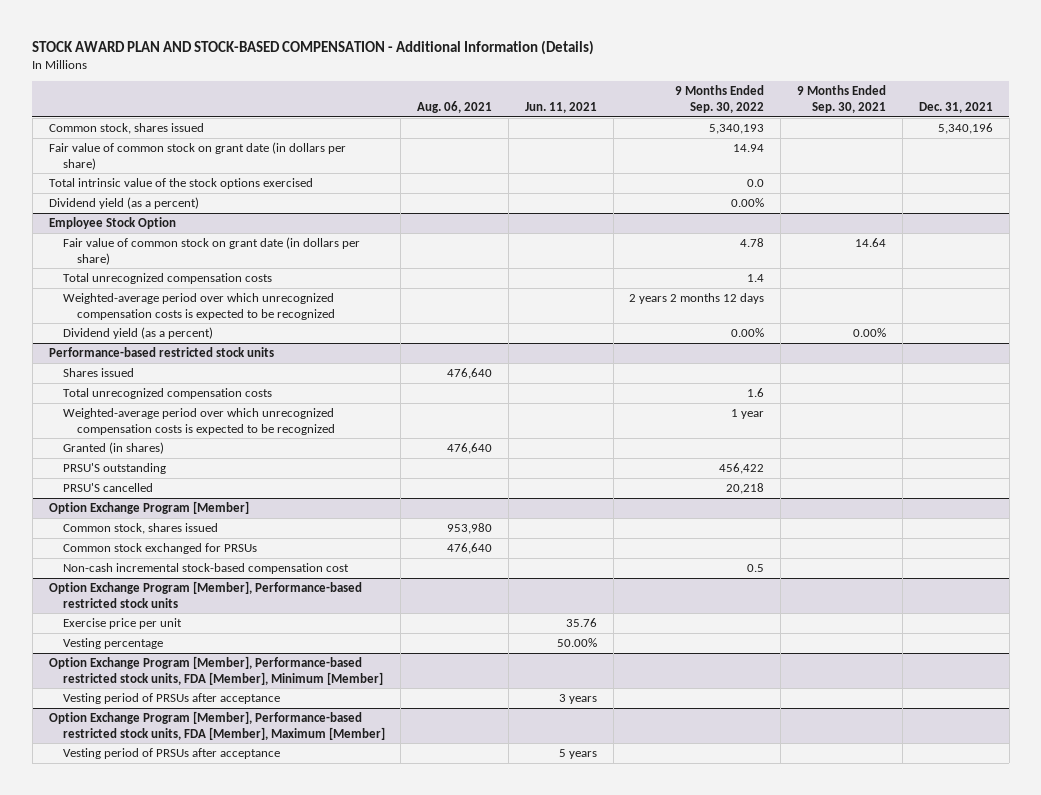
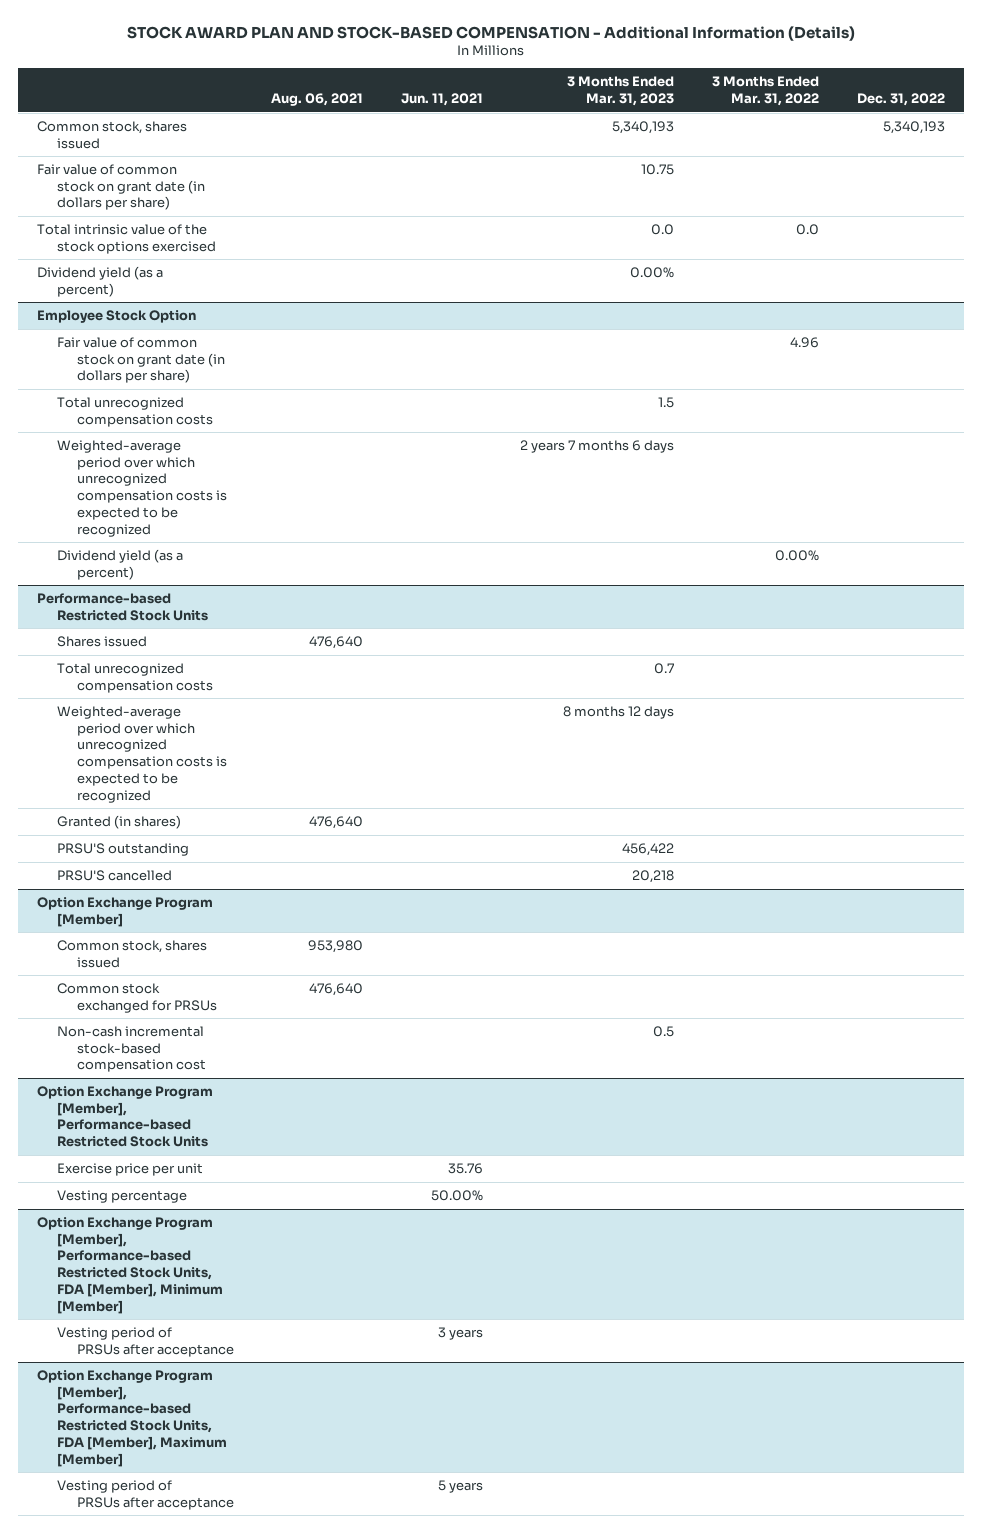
[675,85,765,113] 9 Months Ended Sep. 30, 2022 -> none
[797,85,887,113] 9 Months Ended Sep. 30, 2021 -> none
[918,101,993,113] Dec. 31, 2021 -> none
none -> [567,76,675,106] 3 Months Ended Mar. 31, 2023
none -> [712,76,820,106] 3 Months Ended Mar. 31, 2022
none -> [856,92,945,106] Dec. 31, 2022
[48,346,274,357] Performance-based restricted stock units -> [36,593,208,621] Performance-based Restricted Stock Units
[48,580,362,608] Option Exchange Program [Member], Performance-based restricted stock units -> [36,1086,213,1148] Option Exchange Program [Member], Performance-based Restricted Stock Units
[48,655,383,685] Option Exchange Program [Member], Performance-based restricted stock units, FDA [Member], Minimum [Member] -> [36,1217,223,1314] Option Exchange Program [Member], Performance-based Restricted Stock Units, FDA [Member], Minimum [Member]
[48,710,385,740] Option Exchange Program [Member], Performance-based restricted stock units, FDA [Member], Maximum [Member] -> [36,1370,227,1467] Option Exchange Program [Member], Performance-based Restricted Stock Units, FDA [Member], Maximum [Member]

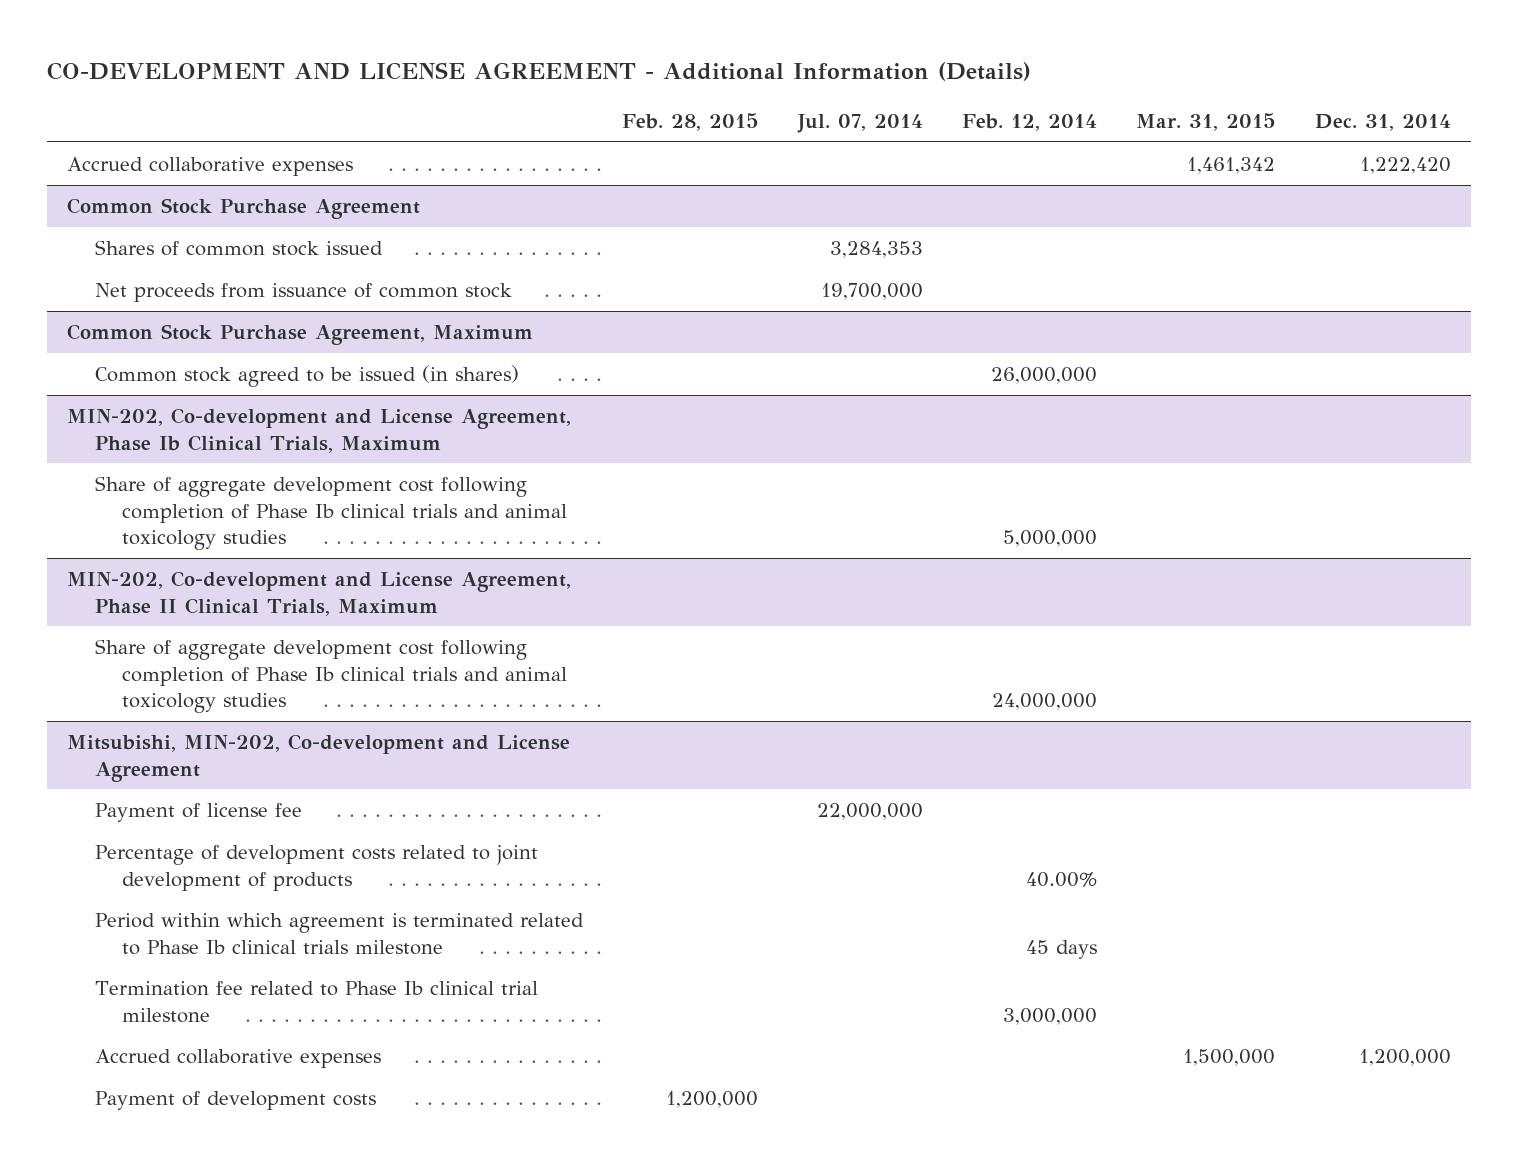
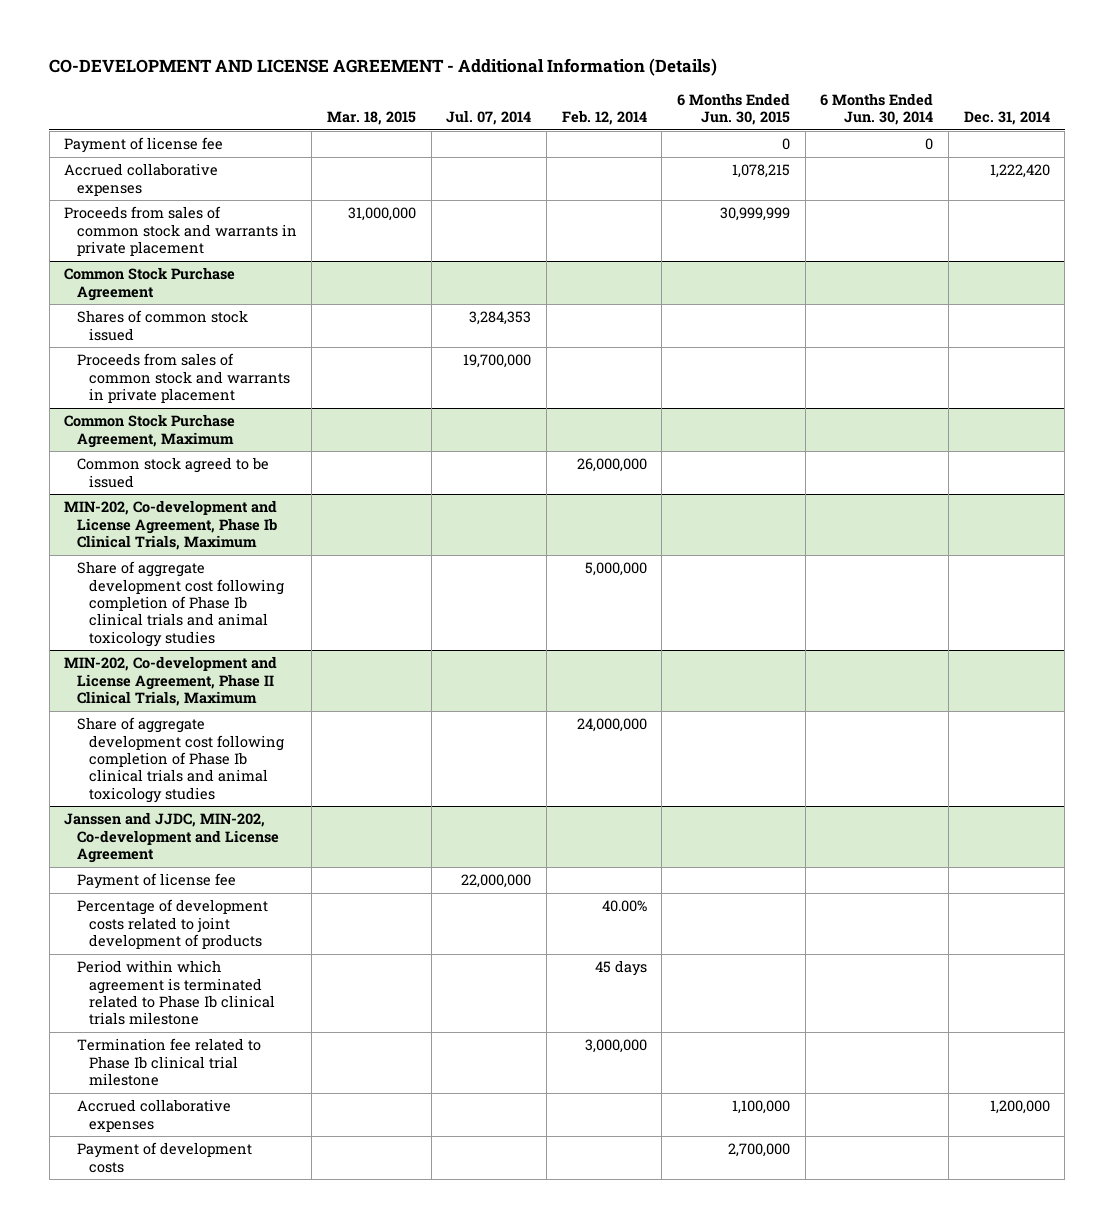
[622,112,759,131] Feb. 28, 2015 -> none
[1136,112,1276,131] Mar. 31, 2015 -> none
none -> [327,111,417,126] Mar. 18, 2015
none -> [677,92,791,126] 6 Months Ended Jun. 30, 2015
none -> [820,92,934,126] 6 Months Ended Jun. 30, 2014
none -> [64,137,224,154] Payment of license fee
none -> [64,206,297,256] Proceeds from sales of common stock and warrants in private placement
[94,283,512,303] Net proceeds from issuance of common stock -> [76,353,290,403] Proceeds from sales of common stock and warrants in private placement
[94,365,519,388] Common stock agreed to be issued (in shares) -> [76,457,269,488] Common stock agreed to be issued
[67,734,571,782] Mitsubishi, MIN-202, Co-development and License Agreement -> [64,812,279,863] Janssen and JJDC, MIN-202, Co-development and License Agreement

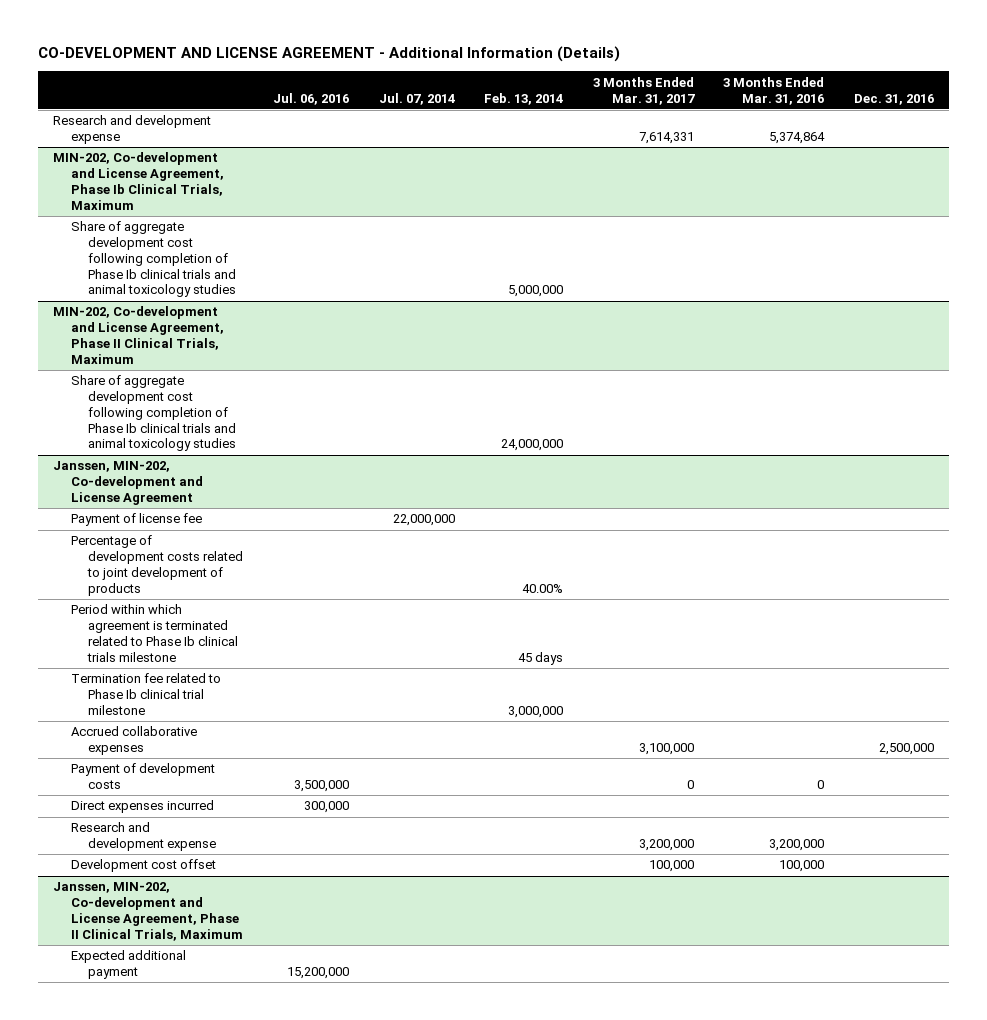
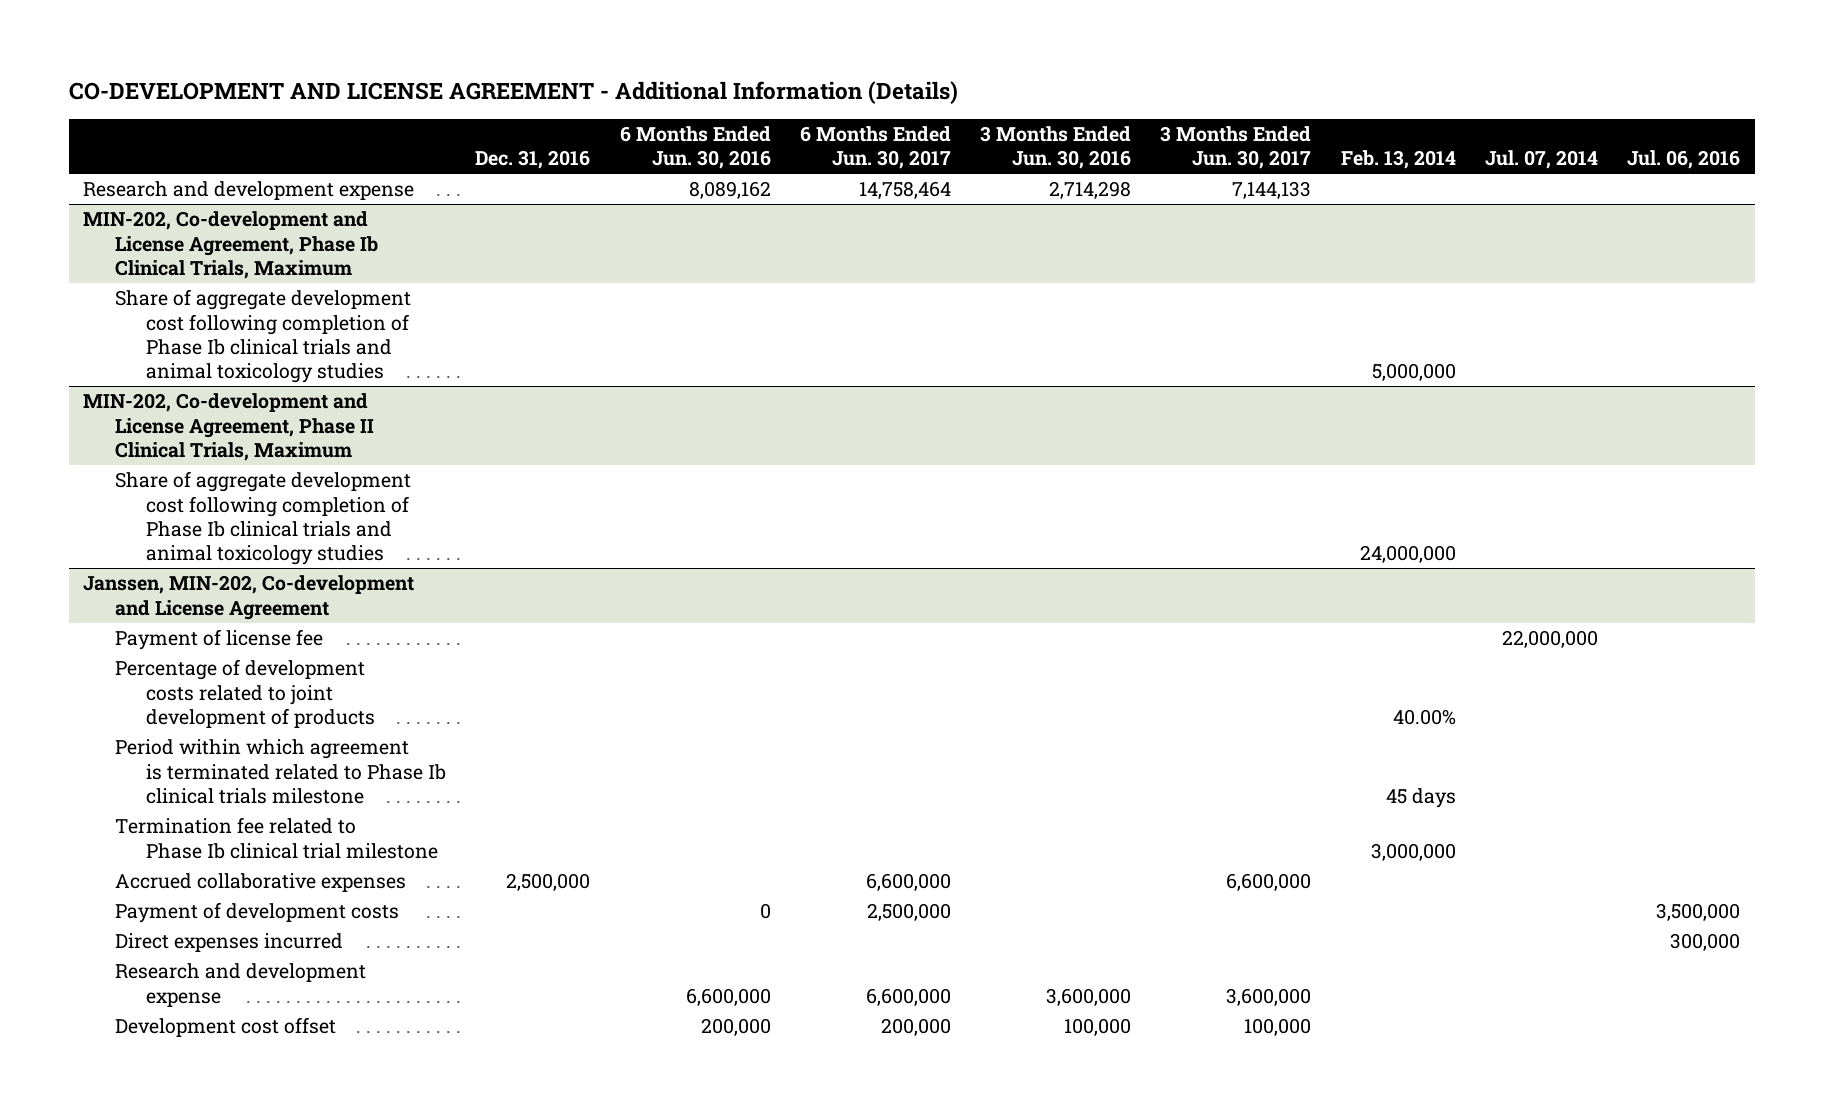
[592,76,695,105] 3 Months Ended Mar. 31, 2017 -> none
[723,76,825,105] 3 Months Ended Mar. 31, 2016 -> none
none -> [619,125,771,170] 6 Months Ended Jun. 30, 2016
none -> [799,125,951,170] 6 Months Ended Jun. 30, 2017
none -> [980,125,1132,170] 3 Months Ended Jun. 30, 2016
none -> [1160,125,1312,170] 3 Months Ended Jun. 30, 2017
[53,882,243,941] Janssen, MIN-202, Co-development and License Agreement, Phase II Clinical Trials, Maximum -> none
[70,950,186,980] Expected additional payment -> none

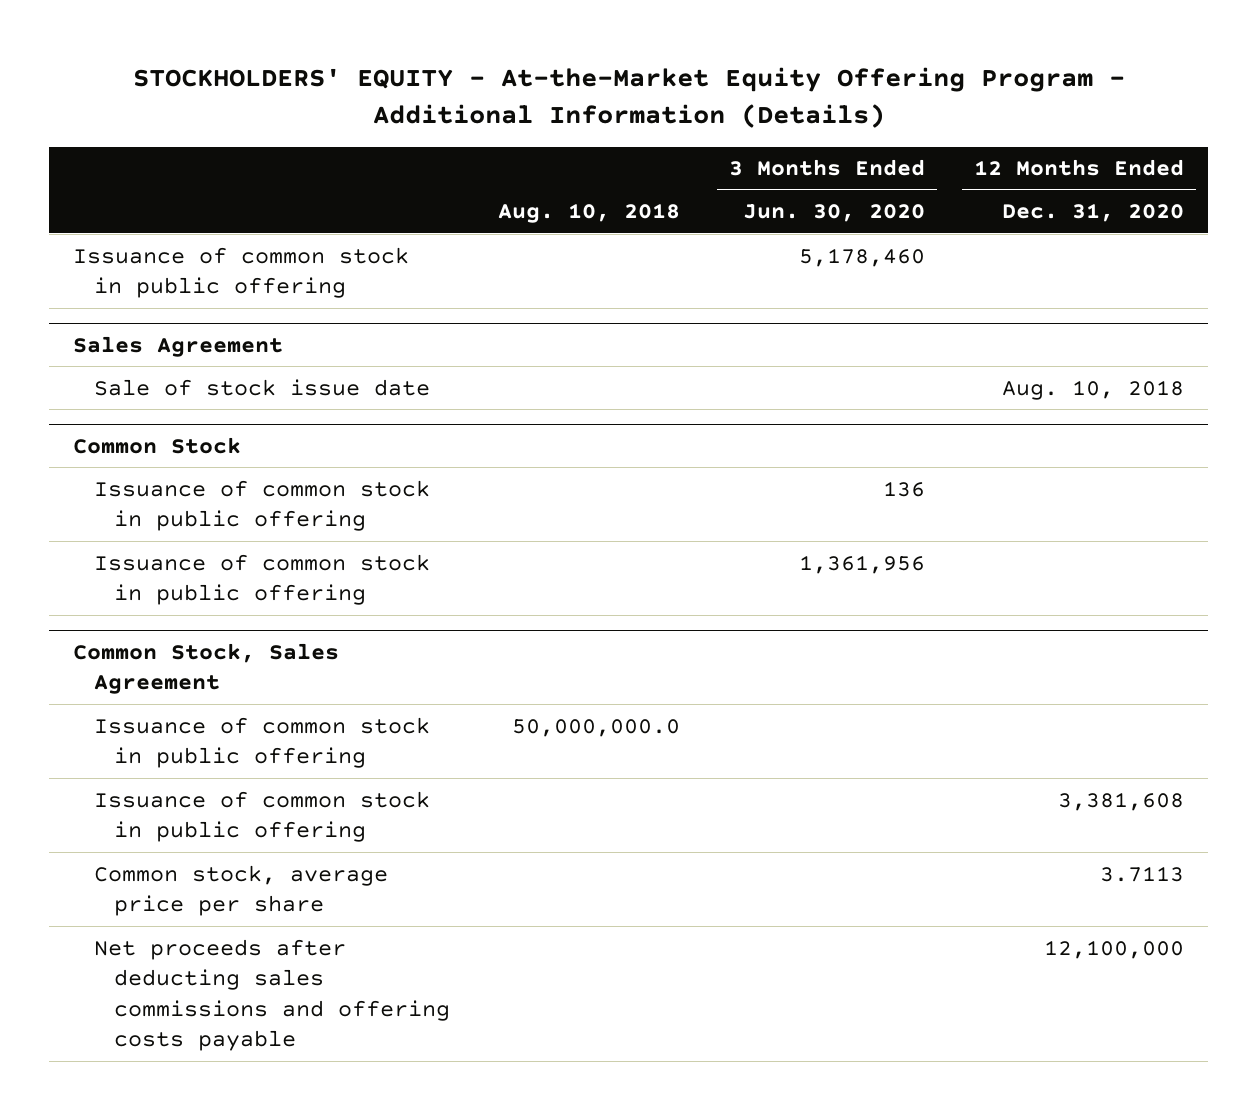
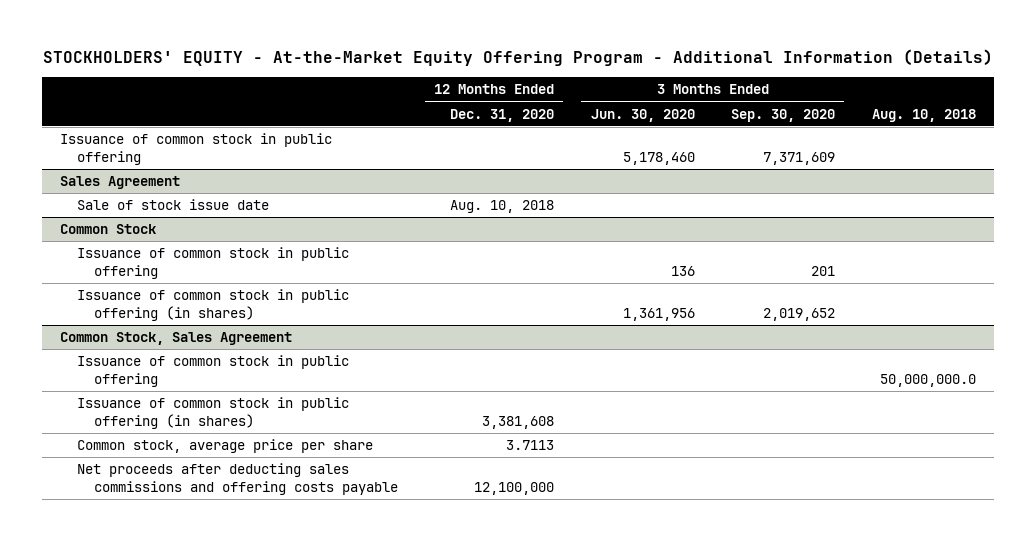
none -> [731,108,836,122] Sep. 30, 2020
[93,553,430,606] Issuance of common stock in public offering -> [76,289,349,321] Issuance of common stock in public offering (in shares)
[93,790,430,843] Issuance of common stock in public offering -> [76,397,349,429] Issuance of common stock in public offering (in shares)

